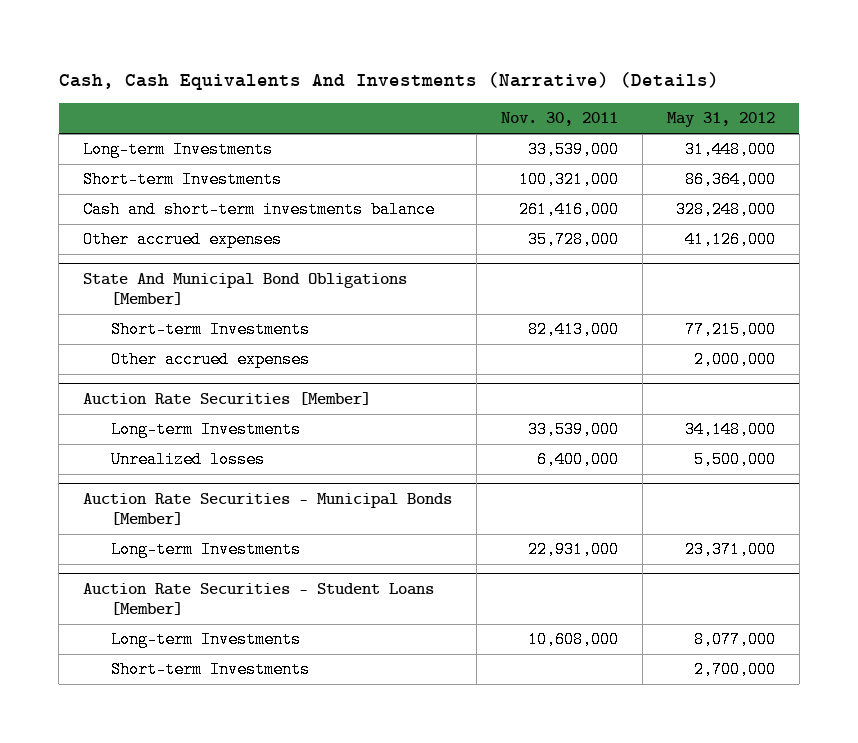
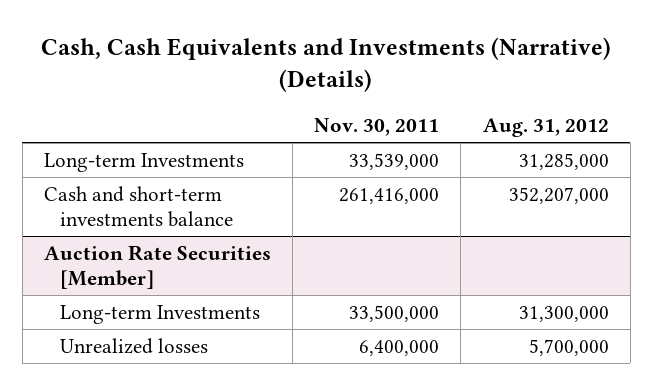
[58,71,719,90] Cash, Cash Equivalents And Investments (Narrative) (Details) -> [41,36,612,93] Cash, Cash Equivalents and Investments (Narrative) (Details)
[666,112,775,128] May 31, 2012 -> none
none -> [482,117,609,137] Aug. 31, 2012
[83,171,283,189] Short-term Investments -> none
[83,231,283,249] Other accrued expenses -> none
[83,273,408,306] State And Municipal Bond Obligations [Member] -> none
[110,321,310,339] Short-term Investments -> none
[110,351,310,369] Other accrued expenses -> none
[528,421,620,439] 33,539,000 -> [349,304,440,322] 33,500,000
[83,493,453,526] Auction Rate Securities - Municipal Bonds [Member] -> none
[110,541,301,559] Long-term Investments -> none
[83,583,435,616] Auction Rate Securities - Student Loans [Member] -> none
[110,631,301,649] Long-term Investments -> none
[110,661,310,679] Short-term Investments -> none

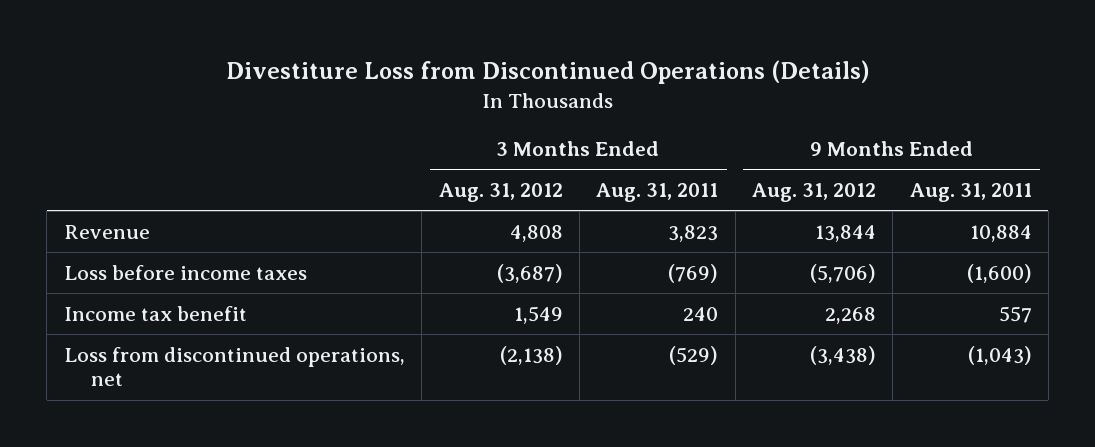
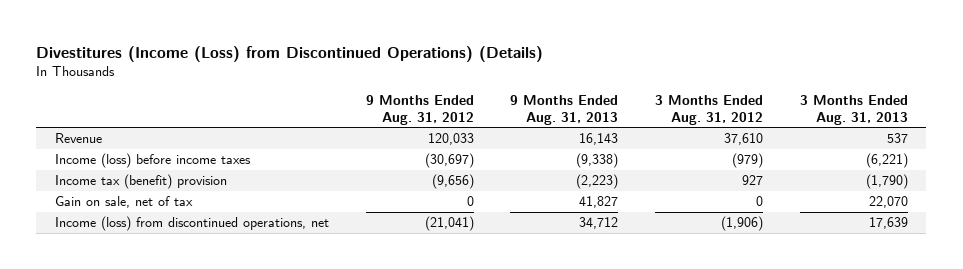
[225,60,870,85] Divestiture Loss from Discontinued Operations (Details) -> [36,45,544,62] Divestitures (Income (Loss) from Discontinued Operations) (Details)
[596,183,719,203] Aug. 31, 2011 -> none
[909,183,1032,203] Aug. 31, 2011 -> none
none -> [510,95,619,125] 9 Months Ended Aug. 31, 2013
none -> [800,95,909,125] 3 Months Ended Aug. 31, 2013
[509,224,563,242] 4,808 -> [724,133,764,146] 37,610
[814,224,876,242] 13,844 -> [427,133,474,146] 120,033
[63,264,307,280] Loss before income taxes -> [54,153,251,169] Income (loss) before income taxes
[496,263,563,283] (3,687) -> [732,153,764,169] (979)
[809,263,876,283] (5,706) -> [424,153,474,169] (30,697)
[63,305,247,321] Income tax benefit -> [54,174,227,190] Income tax (benefit) provision
[513,305,563,324] 1,549 -> [742,175,764,186] 927
[824,306,876,324] 2,268 -> [431,174,474,190] (9,656)
none -> [54,196,193,209] Gain on sale, net of tax
[63,346,405,387] Loss from discontinued operations, net -> [54,216,329,232] Income (loss) from discontinued operations, net
[499,345,563,365] (2,138) -> [721,216,764,232] (1,906)
[809,345,876,365] (3,438) -> [424,216,474,232] (21,041)

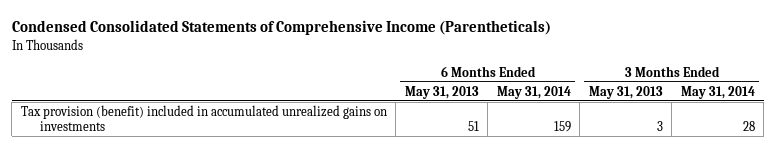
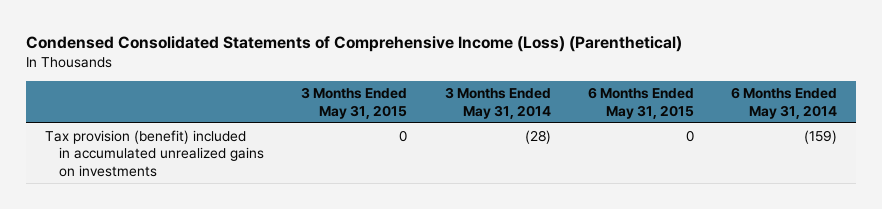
[11,20,551,36] Condensed Consolidated Statements of Comprehensive Income (Parentheticals) -> [26,36,683,53] Condensed Consolidated Statements of Comprehensive Income (Loss) (Parenthetical)
[404,85,479,99] May 31, 2013 -> none
[588,85,663,99] May 31, 2013 -> none
none -> [301,87,408,119] 3 Months Ended May 31, 2015
none -> [587,87,694,119] 6 Months Ended May 31, 2015
[553,121,571,133] 159 -> [804,129,838,144] (159)
[742,121,755,132] 28 -> [524,129,551,144] (28)

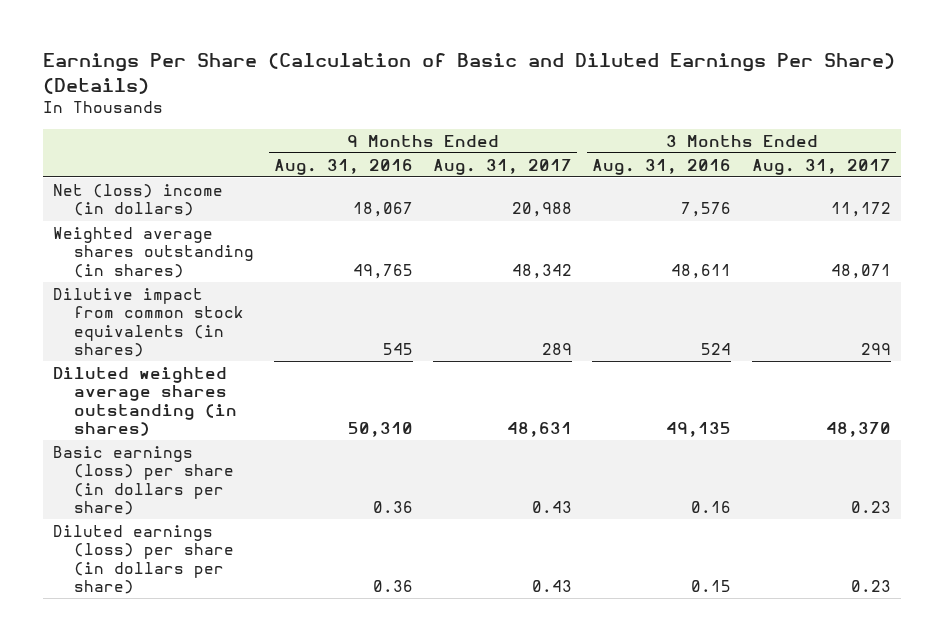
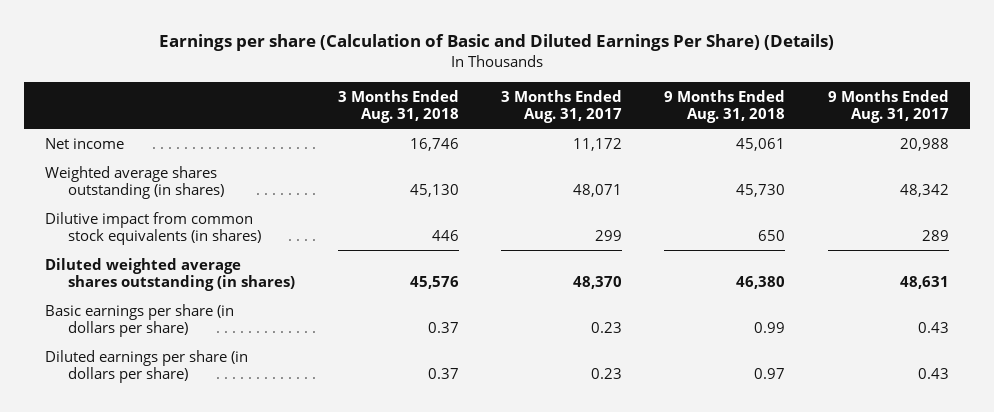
[43,53,896,94] Earnings Per Share (Calculation of Basic and Diluted Earnings Per Share) (Details) -> [158,34,834,52] Earnings per share (Calculation of Basic and Diluted Earnings Per Share) (Details)
[274,158,414,175] Aug. 31, 2016 -> none
[592,158,732,175] Aug. 31, 2016 -> none
none -> [337,89,459,124] 3 Months Ended Aug. 31, 2018
none -> [664,89,786,124] 9 Months Ended Aug. 31, 2018
[53,184,224,217] Net (loss) income (in dollars) -> [45,137,125,149] Net income
[53,446,235,516] Basic earnings (loss) per share (in dollars per share) -> [45,303,235,337] Basic earnings per share (in dollars per share)
[53,525,235,595] Diluted earnings (loss) per share (in dollars per share) -> [45,349,249,383] Diluted earnings per share (in dollars per share)

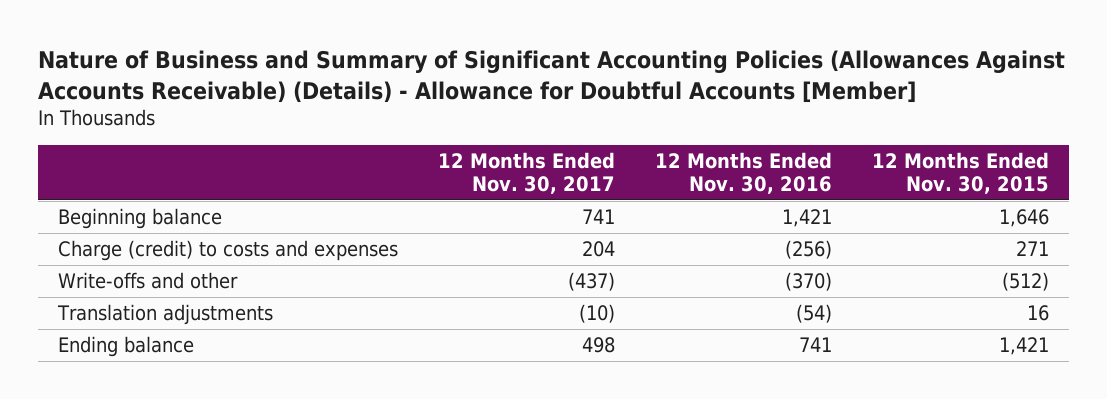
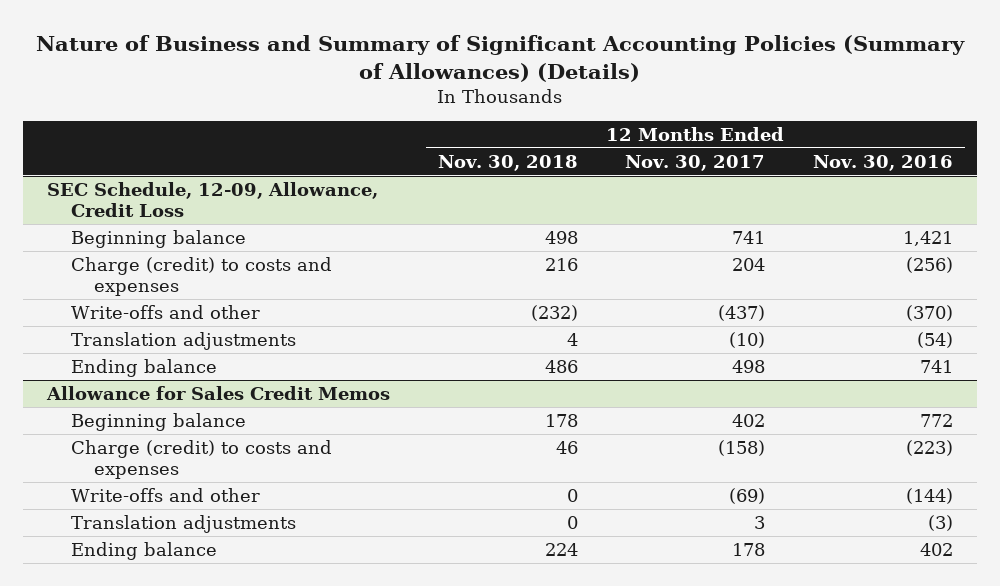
[38,50,1066,103] Nature of Business and Summary of Significant Accounting Policies (Allowances Against Accounts Receivable) (Details) - Allowance for Doubtful Accounts [Member] -> [36,35,966,82] Nature of Business and Summary of Significant Accounting Policies (Summary of Allowances) (Details)
[871,152,1049,195] 12 Months Ended Nov. 30, 2015 -> none
none -> [437,154,578,171] Nov. 30, 2018
none -> [47,182,379,217] SEC Schedule, 12-09, Allowance, Credit Loss
none -> [46,386,391,401] Allowance for Sales Credit Memos
none -> [70,413,246,432] Beginning balance
none -> [70,440,332,479] Charge (credit) to costs and expenses
none -> [70,488,260,503] Write-offs and other
none -> [70,515,296,534] Translation adjustments
none -> [70,542,217,561] Ending balance

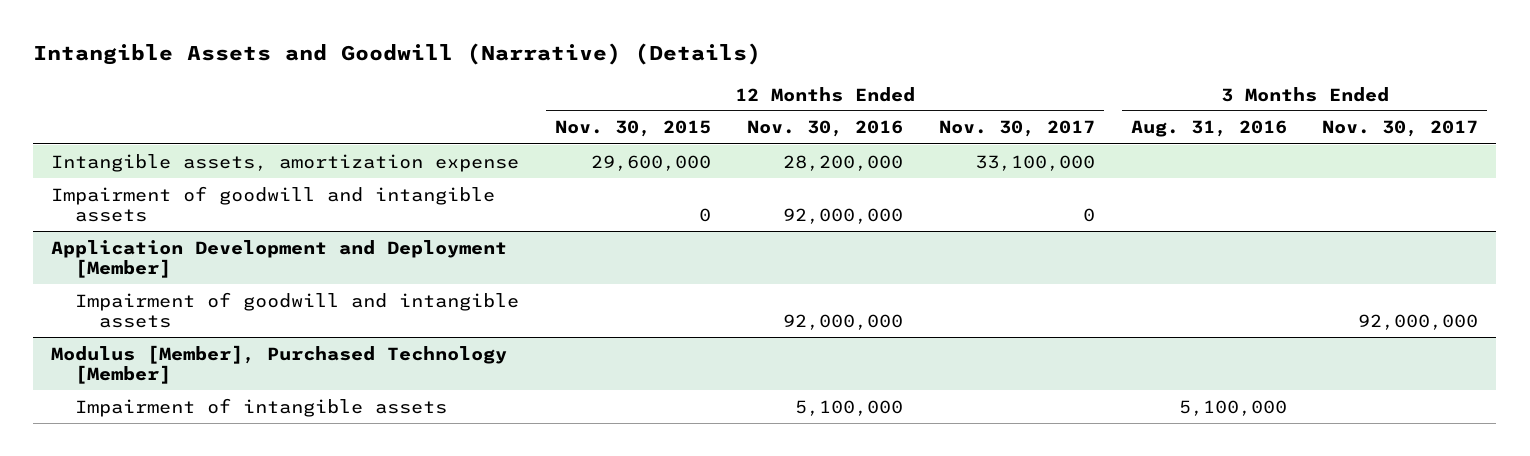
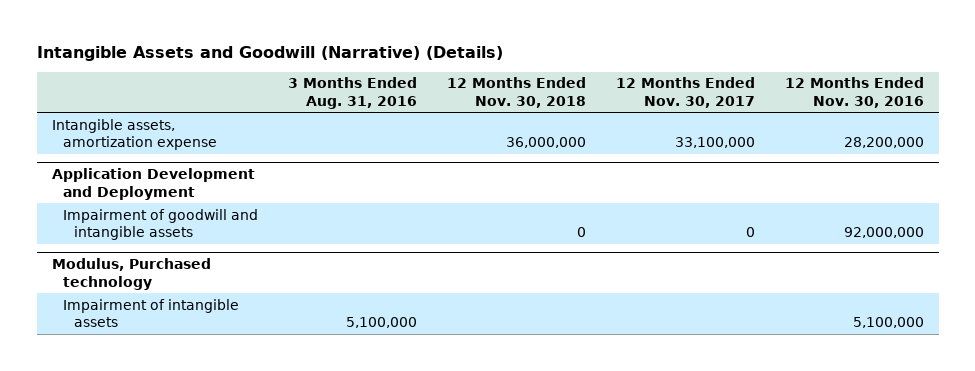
[555,120,712,138] Nov. 30, 2015 -> none
[1322,120,1479,138] Nov. 30, 2017 -> none
none -> [446,77,586,108] 12 Months Ended Nov. 30, 2018
none -> [51,168,255,200] Application Development and Deployment
[51,239,508,278] Application Development and Deployment [Member] -> none
[75,291,520,328] Impairment of goodwill and intangible assets -> none
[51,344,508,384] Modulus [Member], Purchased Technology [Member] -> [51,258,211,290] Modulus, Purchased technology

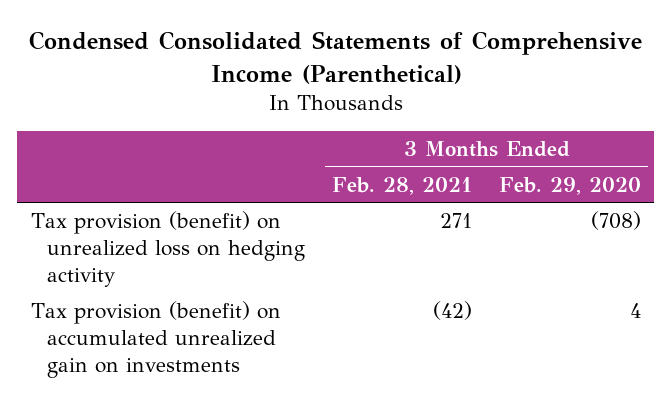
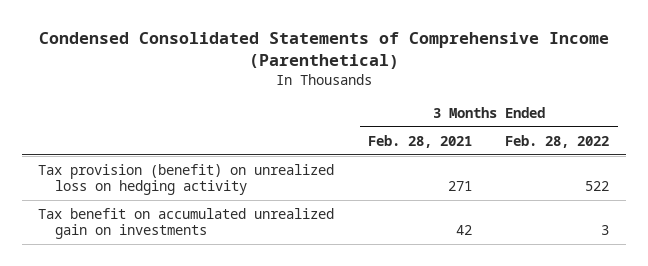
[498,176,641,195] Feb. 29, 2020 -> none
none -> [505,134,610,148] Feb. 28, 2022
[30,301,281,379] Tax provision (benefit) on accumulated unrealized gain on investments -> [38,207,335,240] Tax benefit on accumulated unrealized gain on investments
[433,301,473,321] (42) -> [455,225,472,236] 42

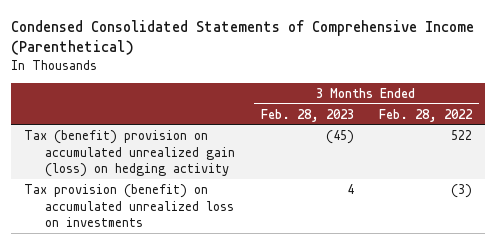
[367,134,472,148] Feb. 28, 2021 -> none
none -> [260,108,354,122] Feb. 28, 2023
[38,163,335,196] Tax provision (benefit) on unrealized loss on hedging activity -> [23,129,236,178] Tax (benefit) provision on accumulated unrealized gain (loss) on hedging activity
[38,207,335,240] Tax benefit on accumulated unrealized gain on investments -> [23,183,235,228] Tax provision (benefit) on accumulated unrealized loss on investments
[601,225,610,236] 3 -> [451,183,473,198] (3)

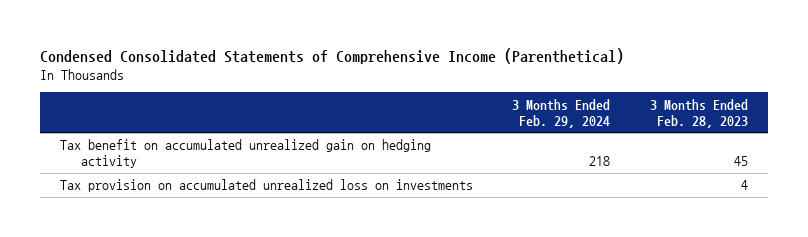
[379,108,474,122] Feb. 28, 2022 -> none
none -> [512,98,611,128] 3 Months Ended Feb. 29, 2024
[23,129,236,178] Tax (benefit) provision on accumulated unrealized gain (loss) on hedging activity -> [59,139,431,169] Tax benefit on accumulated unrealized gain on hedging activity
[325,129,354,144] (45) -> [733,156,748,167] 45
[23,183,235,228] Tax provision (benefit) on accumulated unrealized loss on investments -> [59,179,473,193] Tax provision on accumulated unrealized loss on investments

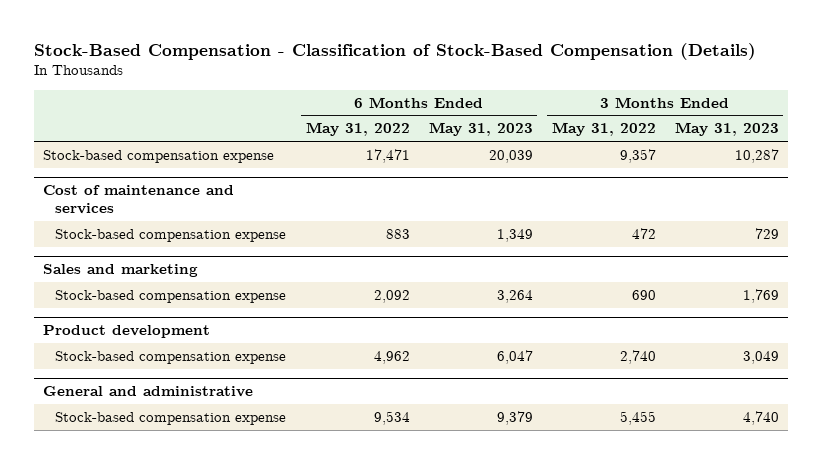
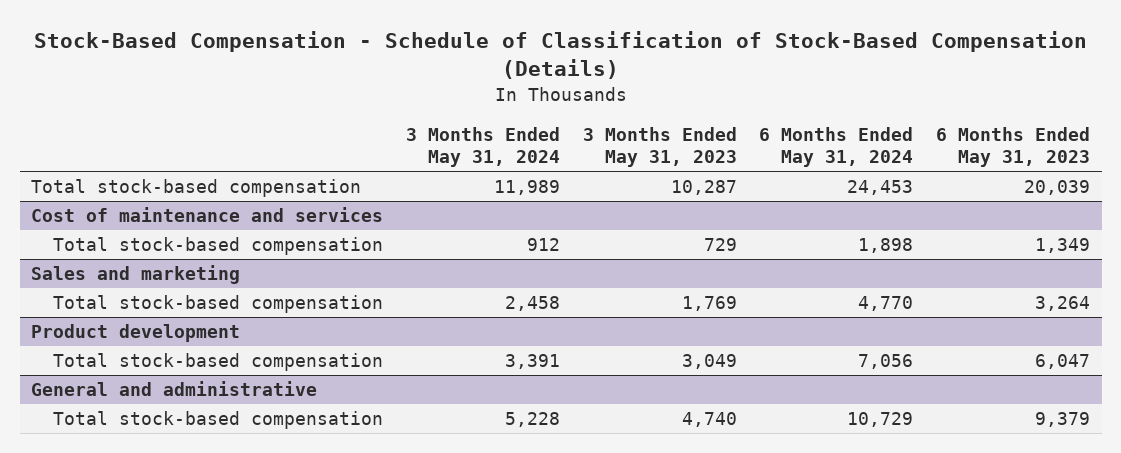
[33,43,756,61] Stock-Based Compensation - Classification of Stock-Based Compensation (Details) -> [33,31,1087,80] Stock-Based Compensation - Schedule of Classification of Stock-Based Compensation (Details)
[305,122,410,137] May 31, 2022 -> none
[551,122,656,137] May 31, 2022 -> none
none -> [405,126,560,168] 3 Months Ended May 31, 2024
none -> [759,126,914,168] 6 Months Ended May 31, 2024
[43,149,275,163] Stock-based compensation expense -> [31,179,362,198] Total stock-based compensation
[55,228,287,242] Stock-based compensation expense -> [53,237,384,256] Total stock-based compensation
[55,289,287,303] Stock-based compensation expense -> [53,295,384,314] Total stock-based compensation
[55,350,287,364] Stock-based compensation expense -> [53,353,384,372] Total stock-based compensation
[55,411,287,425] Stock-based compensation expense -> [53,411,384,430] Total stock-based compensation

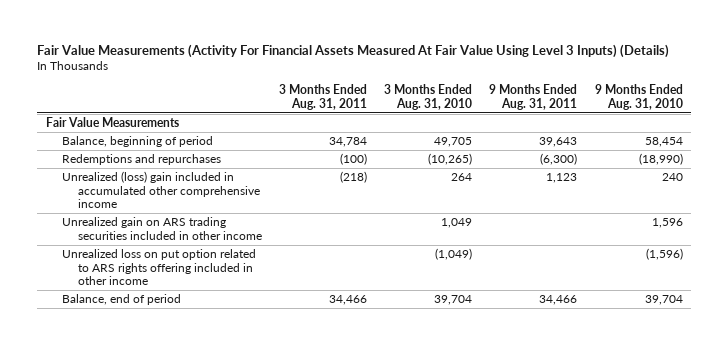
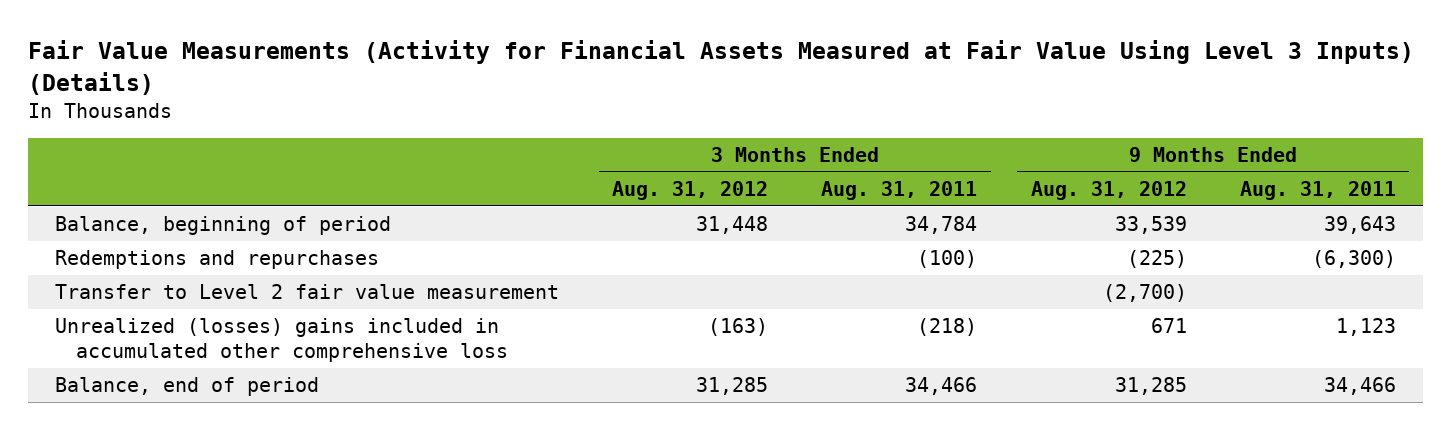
[36,43,669,58] Fair Value Measurements (Activity For Financial Assets Measured At Fair Value Using Level 3 Inputs) (Details) -> [27,40,1414,95] Fair Value Measurements (Activity for Financial Assets Measured at Fair Value Using Level 3 Inputs) (Details)
[384,84,473,110] 3 Months Ended Aug. 31, 2010 -> none
[594,84,683,110] 9 Months Ended Aug. 31, 2010 -> none
none -> [611,181,768,201] Aug. 31, 2012
none -> [1030,181,1187,201] Aug. 31, 2012
[45,117,179,128] Fair Value Measurements -> none
[61,217,262,240] Unrealized gain on ARS trading securities included in other income -> none
[61,249,256,286] Unrealized loss on put option related to ARS rights offering included in other income -> none
none -> [54,284,559,300] Transfer to Level 2 fair value measurement
[61,171,260,209] Unrealized (loss) gain included in accumulated other comprehensive income -> [54,318,509,363] Unrealized (losses) gains included in accumulated other comprehensive loss

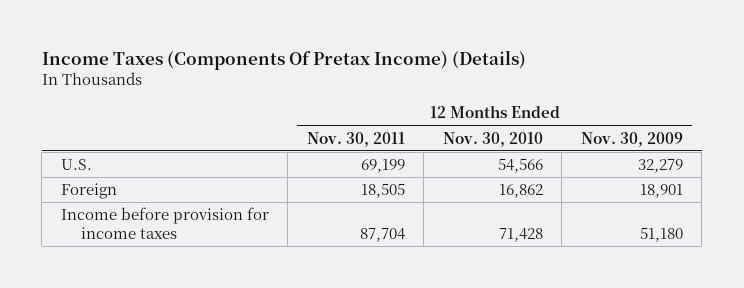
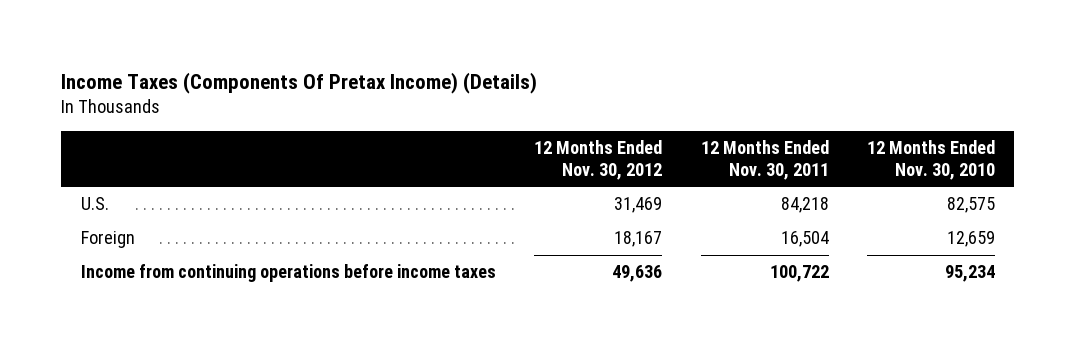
[580,131,683,147] Nov. 30, 2009 -> none
none -> [534,139,663,180] 12 Months Ended Nov. 30, 2012
[360,159,405,174] 69,199 -> [780,197,829,214] 84,218
[497,158,543,174] 54,566 -> [946,197,995,214] 82,575
[360,183,405,199] 18,505 -> [780,231,829,248] 16,504
[498,184,543,199] 16,862 -> [946,231,995,248] 12,659
[60,207,269,239] Income before provision for income taxes -> [80,264,496,283] Income from continuing operations before income taxes
[359,227,405,242] 87,704 -> [769,265,829,283] 100,722
[498,227,543,242] 71,428 -> [944,265,995,283] 95,234

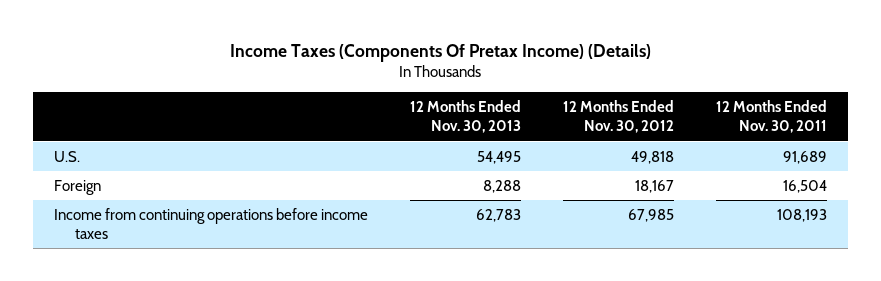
[866,139,995,180] 12 Months Ended Nov. 30, 2010 -> none
none -> [410,100,522,134] 12 Months Ended Nov. 30, 2013
[614,197,663,214] 31,469 -> [630,150,674,164] 49,818
[780,197,829,214] 84,218 -> [782,150,827,164] 91,689
[612,265,663,283] 49,636 -> [627,208,674,222] 67,985
[769,265,829,283] 100,722 -> [776,208,827,222] 108,193

